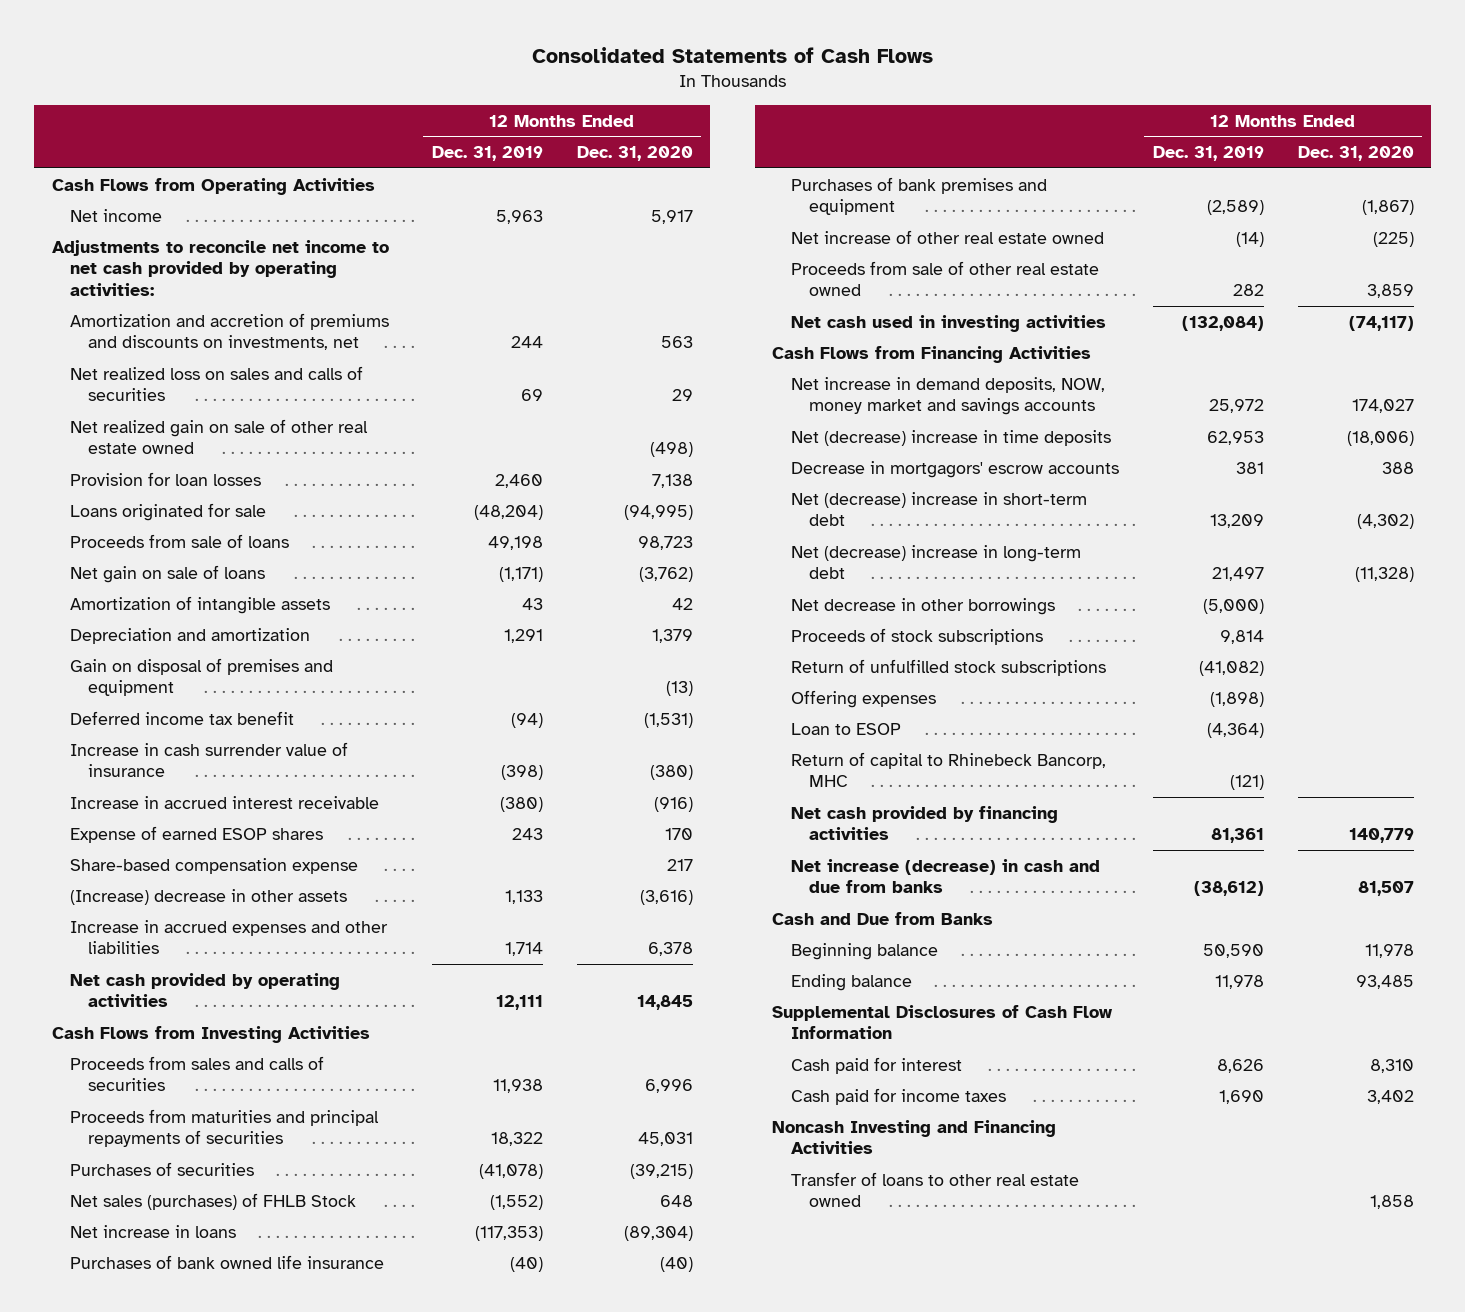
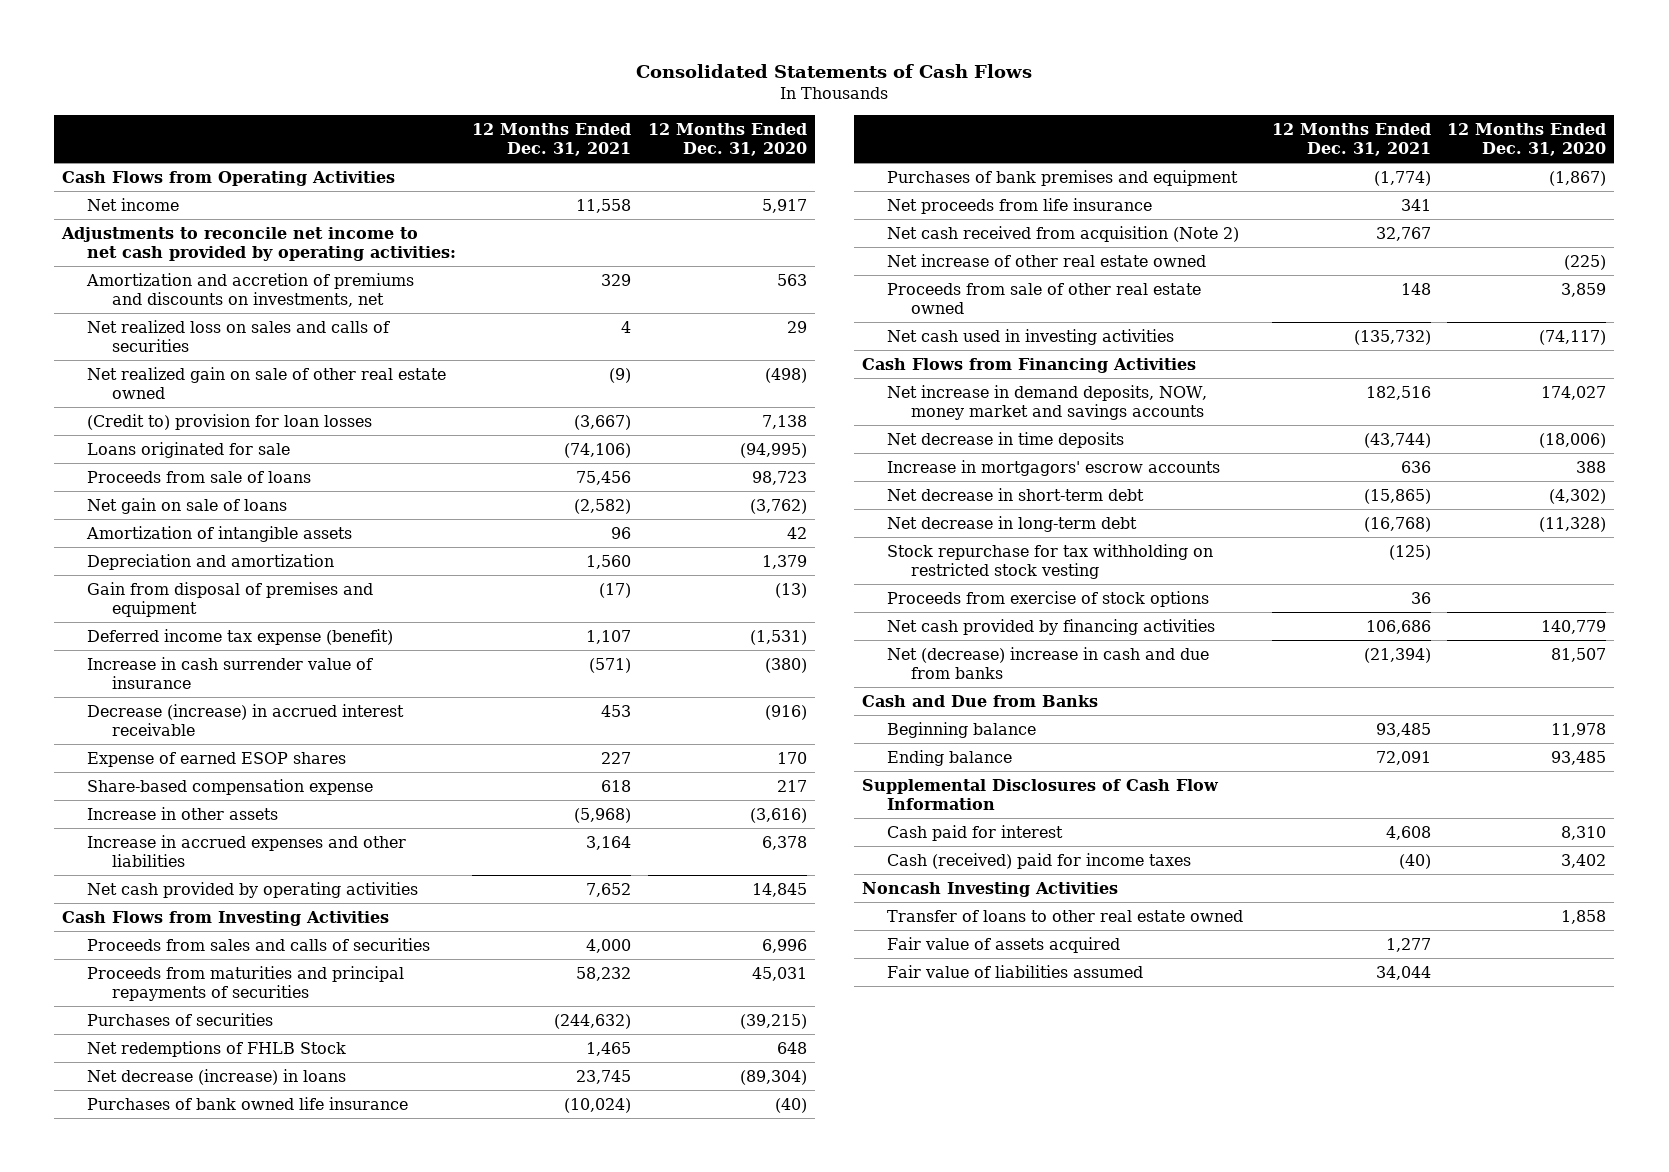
[431,146,543,162] Dec. 31, 2019 -> none
none -> [472,122,632,156] 12 Months Ended Dec. 31, 2021
[69,471,261,486] Provision for loan losses -> [86,413,372,430] (Credit to) provision for loan losses
[69,657,333,697] Gain on disposal of premises and equipment -> [86,581,373,617] Gain from disposal of premises and equipment
[69,710,294,725] Deferred income tax benefit -> [86,628,393,645] Deferred income tax expense (benefit)
[69,795,379,809] Increase in accrued interest receivable -> [86,703,404,736] Decrease (increase) in accrued interest receivable
[69,888,347,905] (Increase) decrease in other assets -> [86,806,278,820] Increase in other assets
[69,1192,356,1210] Net sales (purchases) of FHLB Stock -> [86,1040,346,1057] Net redemptions of FHLB Stock
[69,1224,236,1238] Net increase in loans -> [86,1068,346,1085] Net decrease (increase) in loans
none -> [886,197,1152,214] Net proceeds from life insurance
none -> [886,225,1239,242] Net cash received from acquisition (Note 2)
[790,597,1055,615] Net decrease in other borrowings -> none
[790,627,1043,645] Proceeds of stock subscriptions -> none
[790,658,1106,676] Return of unfulfilled stock subscriptions -> none
[790,689,936,708] Offering expenses -> none
[790,722,901,735] Loan to ESOP -> none
[790,751,1106,788] Return of capital to Rhinebeck Bancorp, MHC -> none
[790,429,1111,446] Net (decrease) increase in time deposits -> [886,431,1124,448] Net decrease in time deposits
[790,460,1119,478] Decrease in mortgagors' escrow accounts -> [886,459,1220,476] Increase in mortgagors' escrow accounts
[790,491,1087,527] Net (decrease) increase in short-term debt -> [886,487,1144,501] Net decrease in short-term debt
[790,544,1081,580] Net (decrease) increase in long-term debt -> [886,515,1137,532] Net decrease in long-term debt
none -> [886,543,1213,579] Stock repurchase for tax withholding on restricted stock vesting
none -> [886,590,1209,607] Proceeds from exercise of stock options
[790,858,1100,894] Net increase (decrease) in cash and due from banks -> [886,646,1209,679] Net (decrease) increase in cash and due from banks
[790,1087,1006,1105] Cash paid for income taxes -> [886,852,1191,869] Cash (received) paid for income taxes
[772,1119,1057,1155] Noncash Investing and Financing Activities -> [861,881,1118,897] Noncash Investing Activities
none -> [886,936,1120,953] Fair value of assets acquired
none -> [886,964,1143,978] Fair value of liabilities assumed

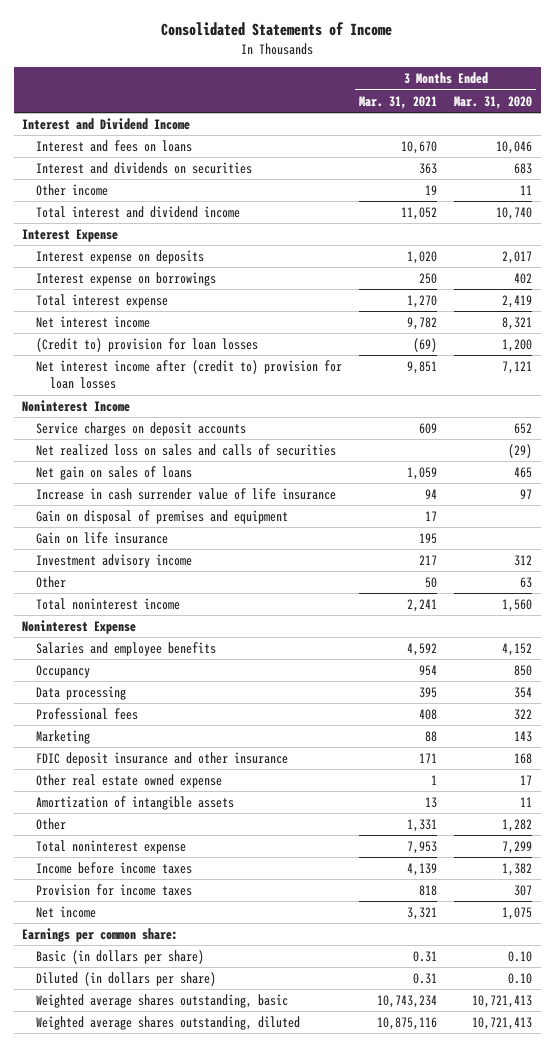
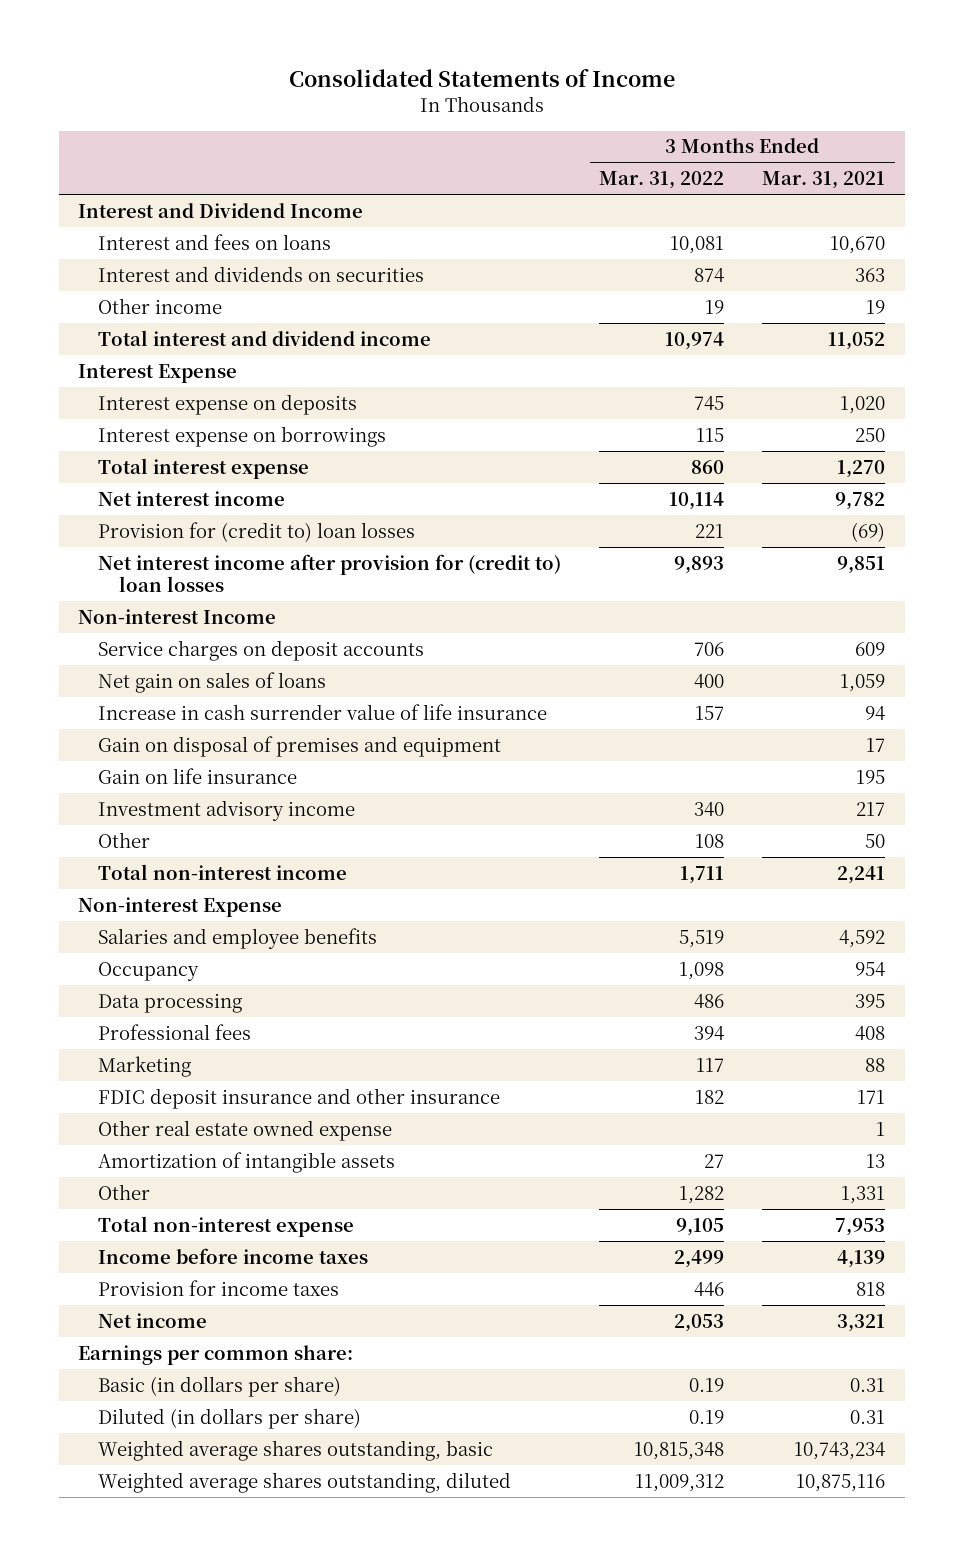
[454,95,533,109] Mar. 31, 2020 -> none
none -> [599,171,725,190] Mar. 31, 2022
[36,337,259,352] (Credit to) provision for loan losses -> [98,521,416,542] Provision for (credit to) loan losses
[36,359,343,390] Net interest income after (credit to) provision for loan losses -> [98,553,562,592] Net interest income after provision for (credit to) loan losses
[22,399,131,412] Noninterest Income -> [77,608,276,624] Non-interest Income
[36,443,337,456] Net realized loss on sales and calls of securities -> none
[36,597,181,610] Total noninterest income -> [98,863,348,880] Total non-interest income
[22,619,137,634] Noninterest Expense -> [77,896,282,917] Non-interest Expense
[36,839,187,854] Total noninterest expense -> [98,1215,355,1237] Total non-interest expense

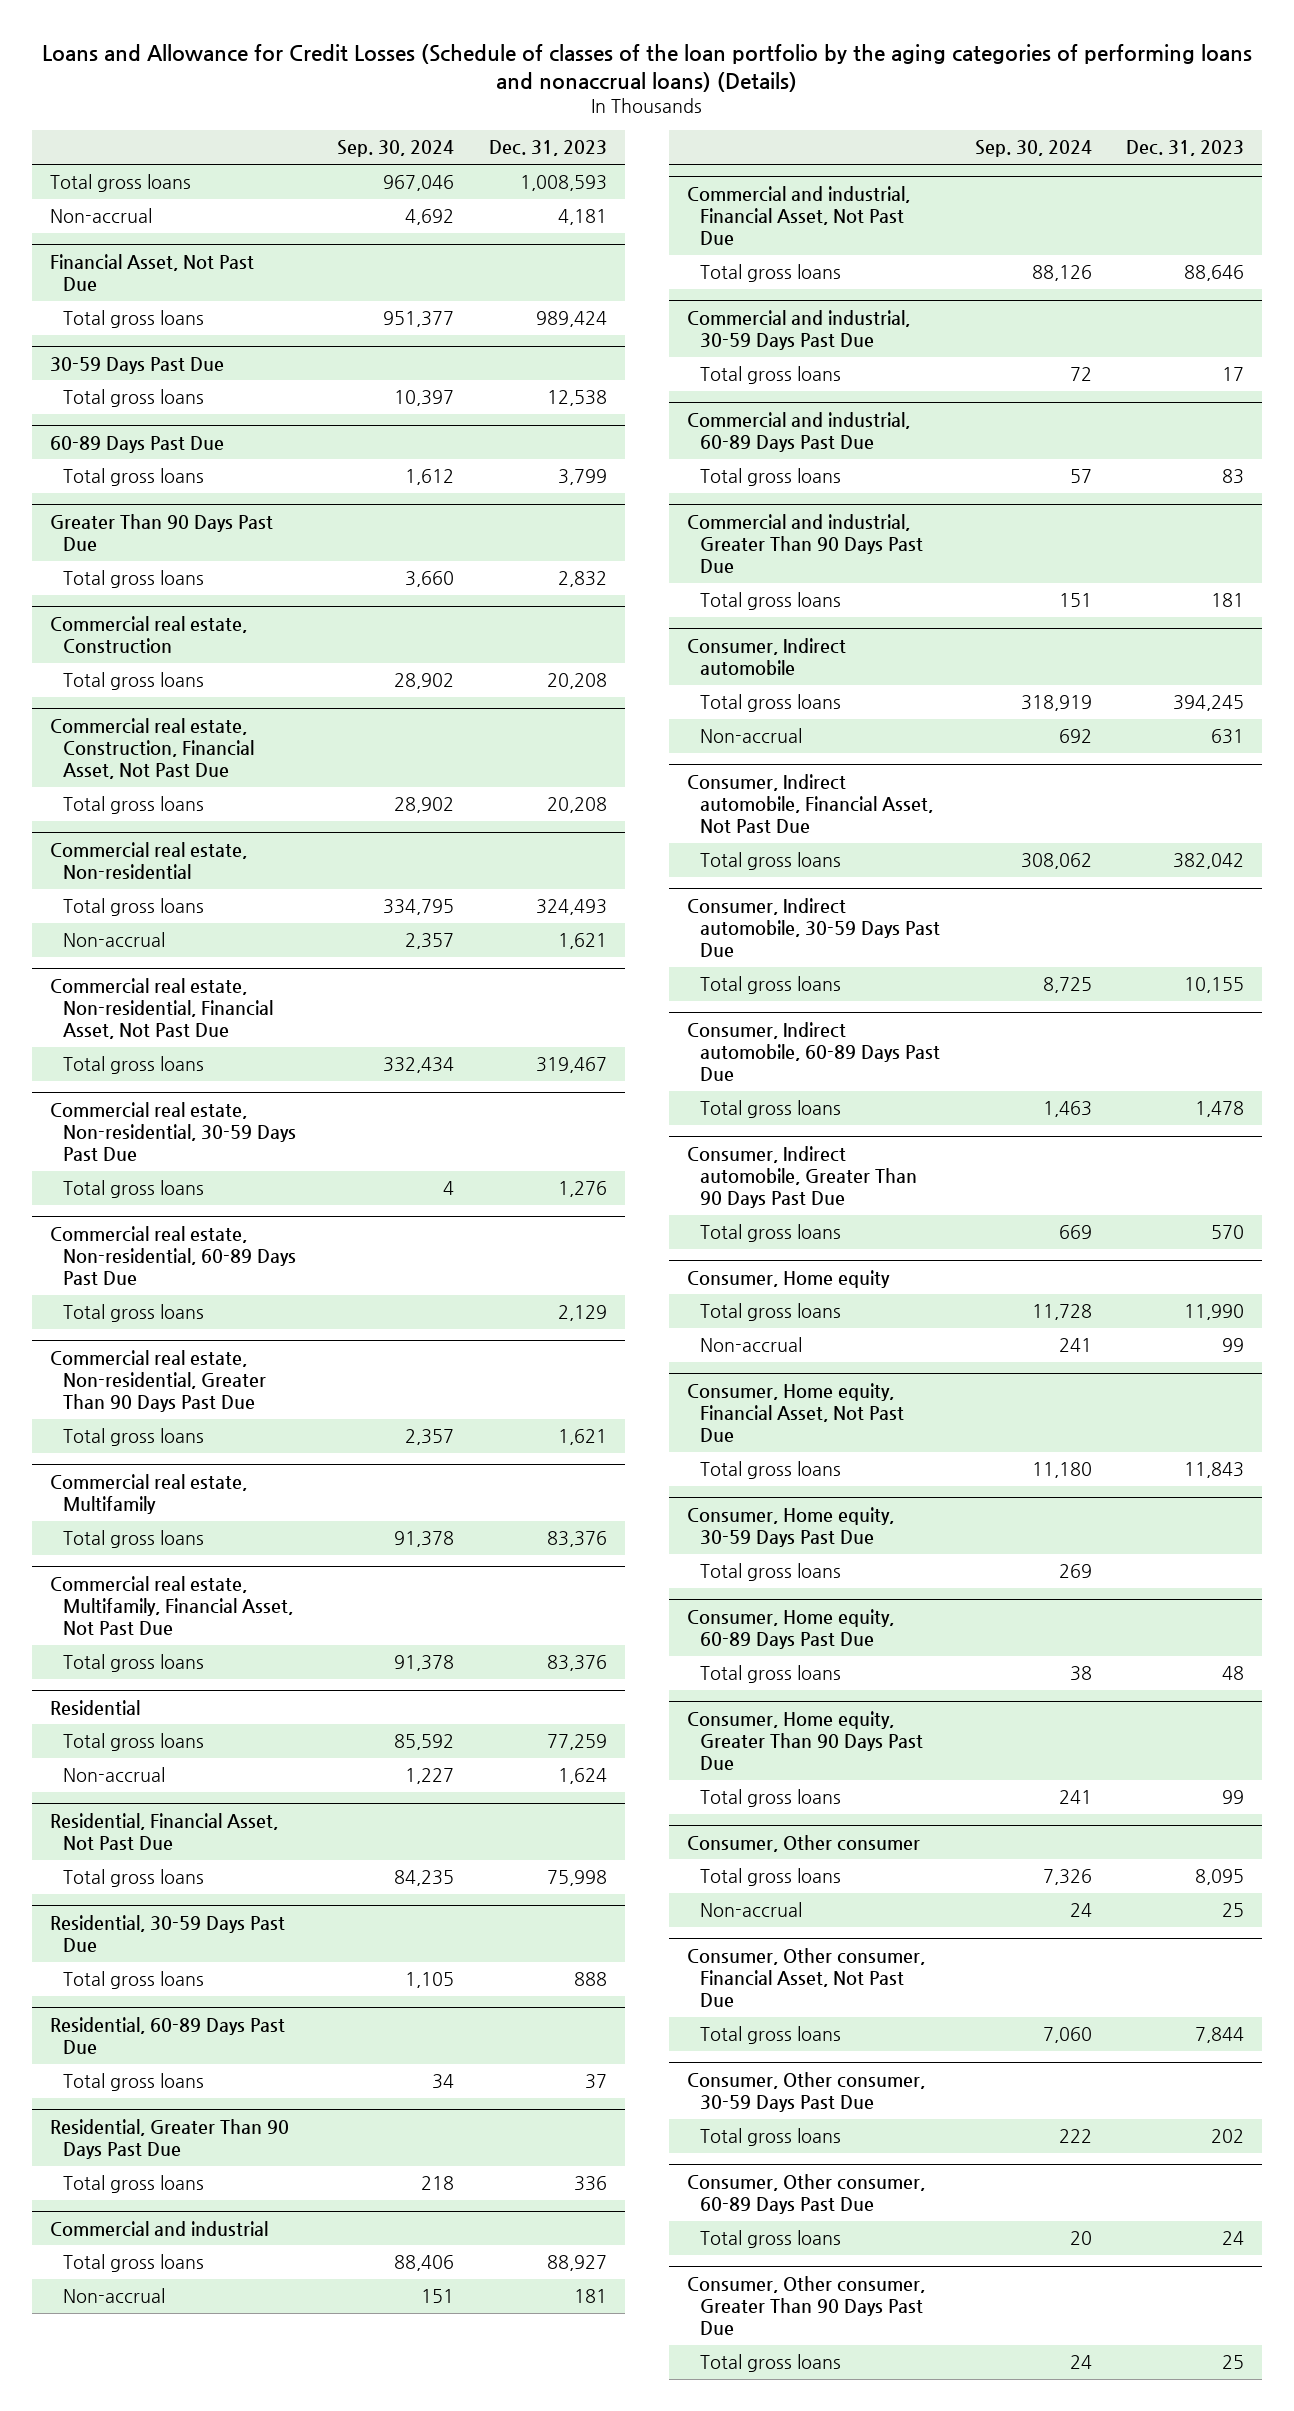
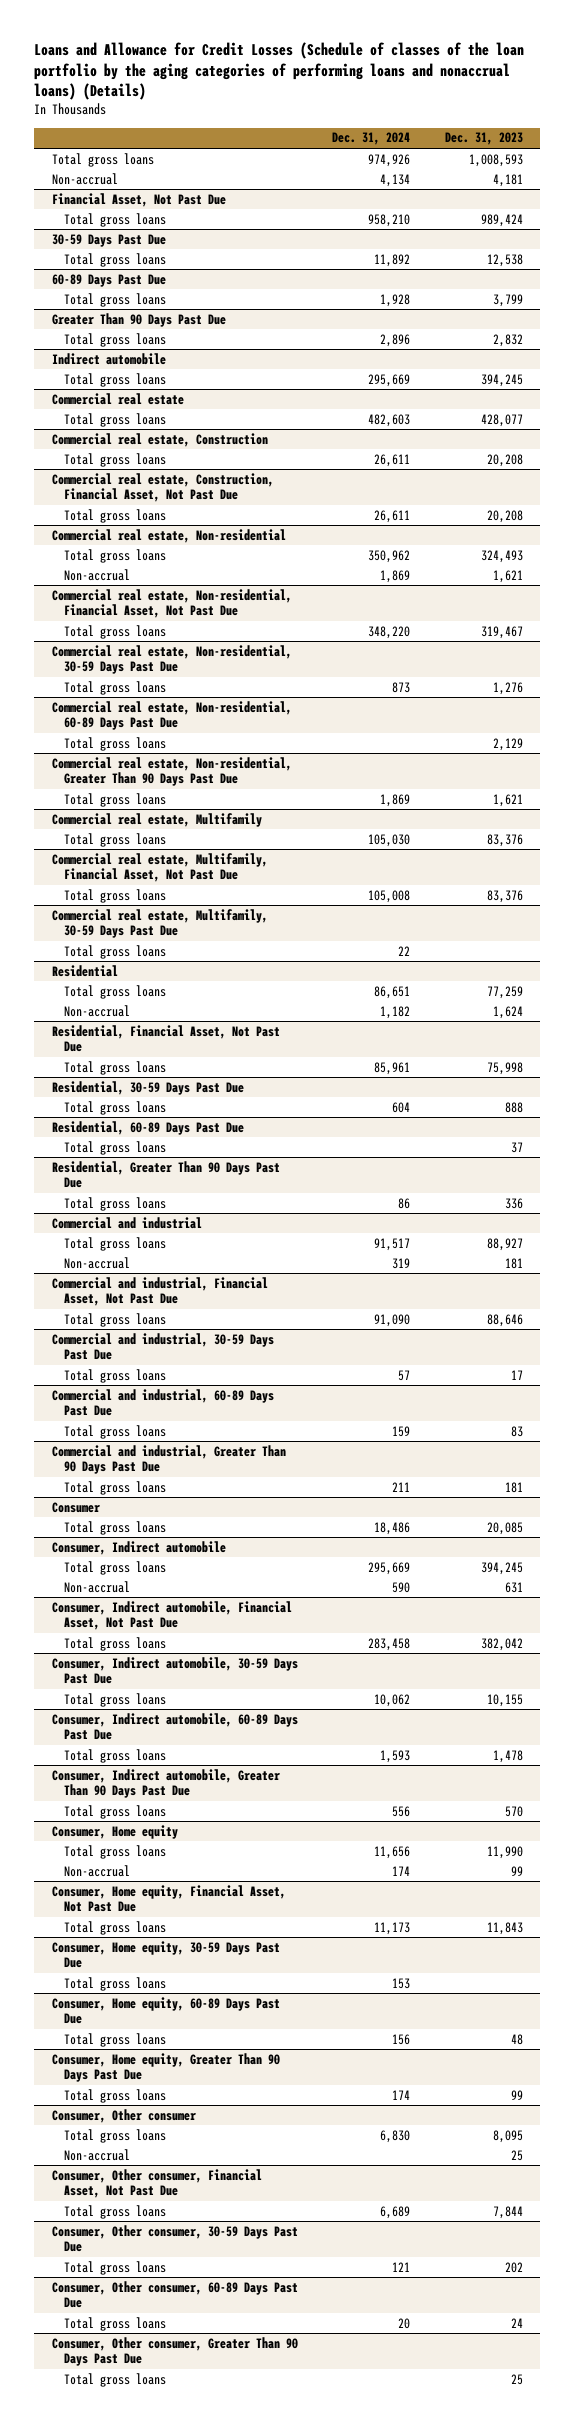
[337,140,455,158] Sep. 30, 2024 -> none
none -> [332,132,411,146] Dec. 31, 2024
none -> [51,352,166,365] Indirect automobile
none -> [63,372,166,387] Total gross loans
none -> [51,392,184,405] Commercial real estate
none -> [63,412,166,427] Total gross loans
none -> [51,908,268,939] Commercial real estate, Multifamily, 30-59 Days Past Due
none -> [63,944,166,959] Total gross loans
none -> [51,1501,100,1513] Consumer
none -> [63,1520,166,1535] Total gross loans

